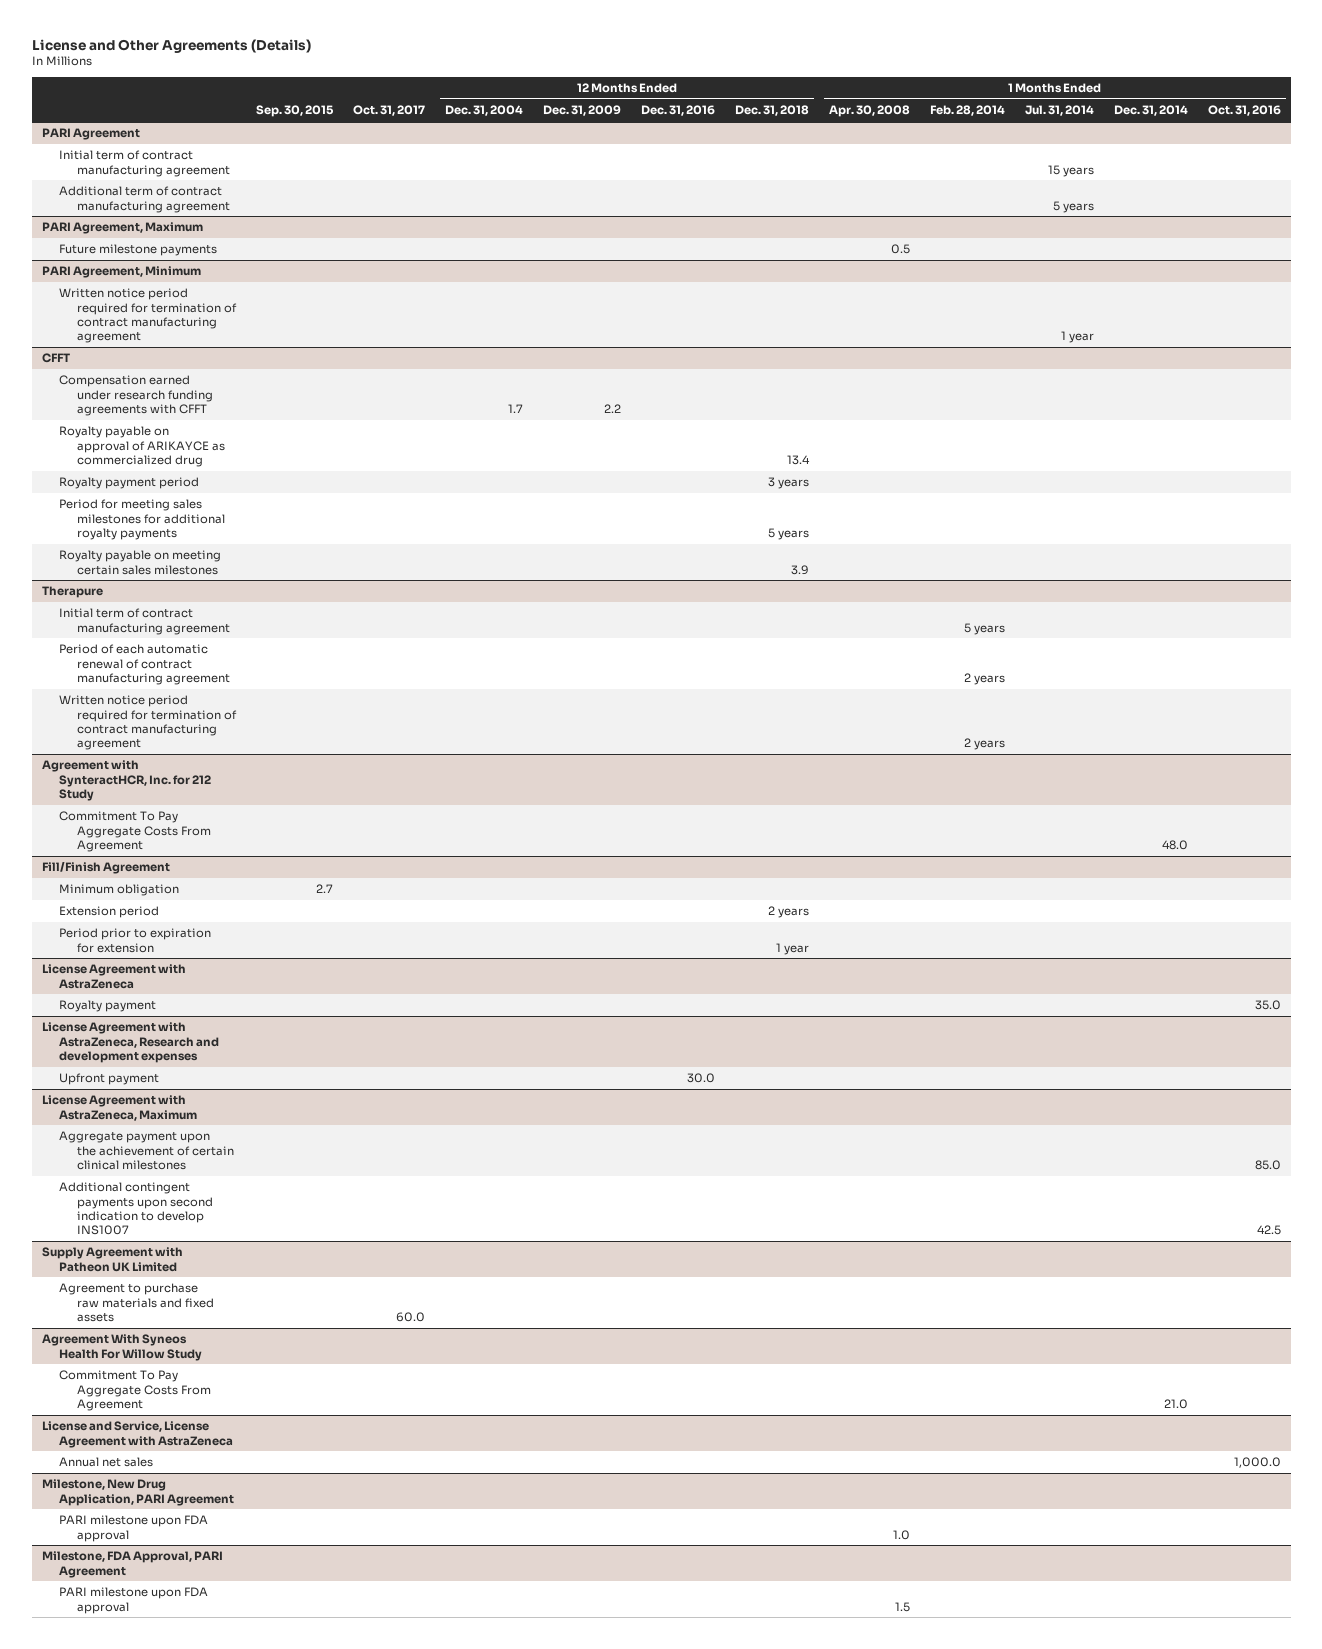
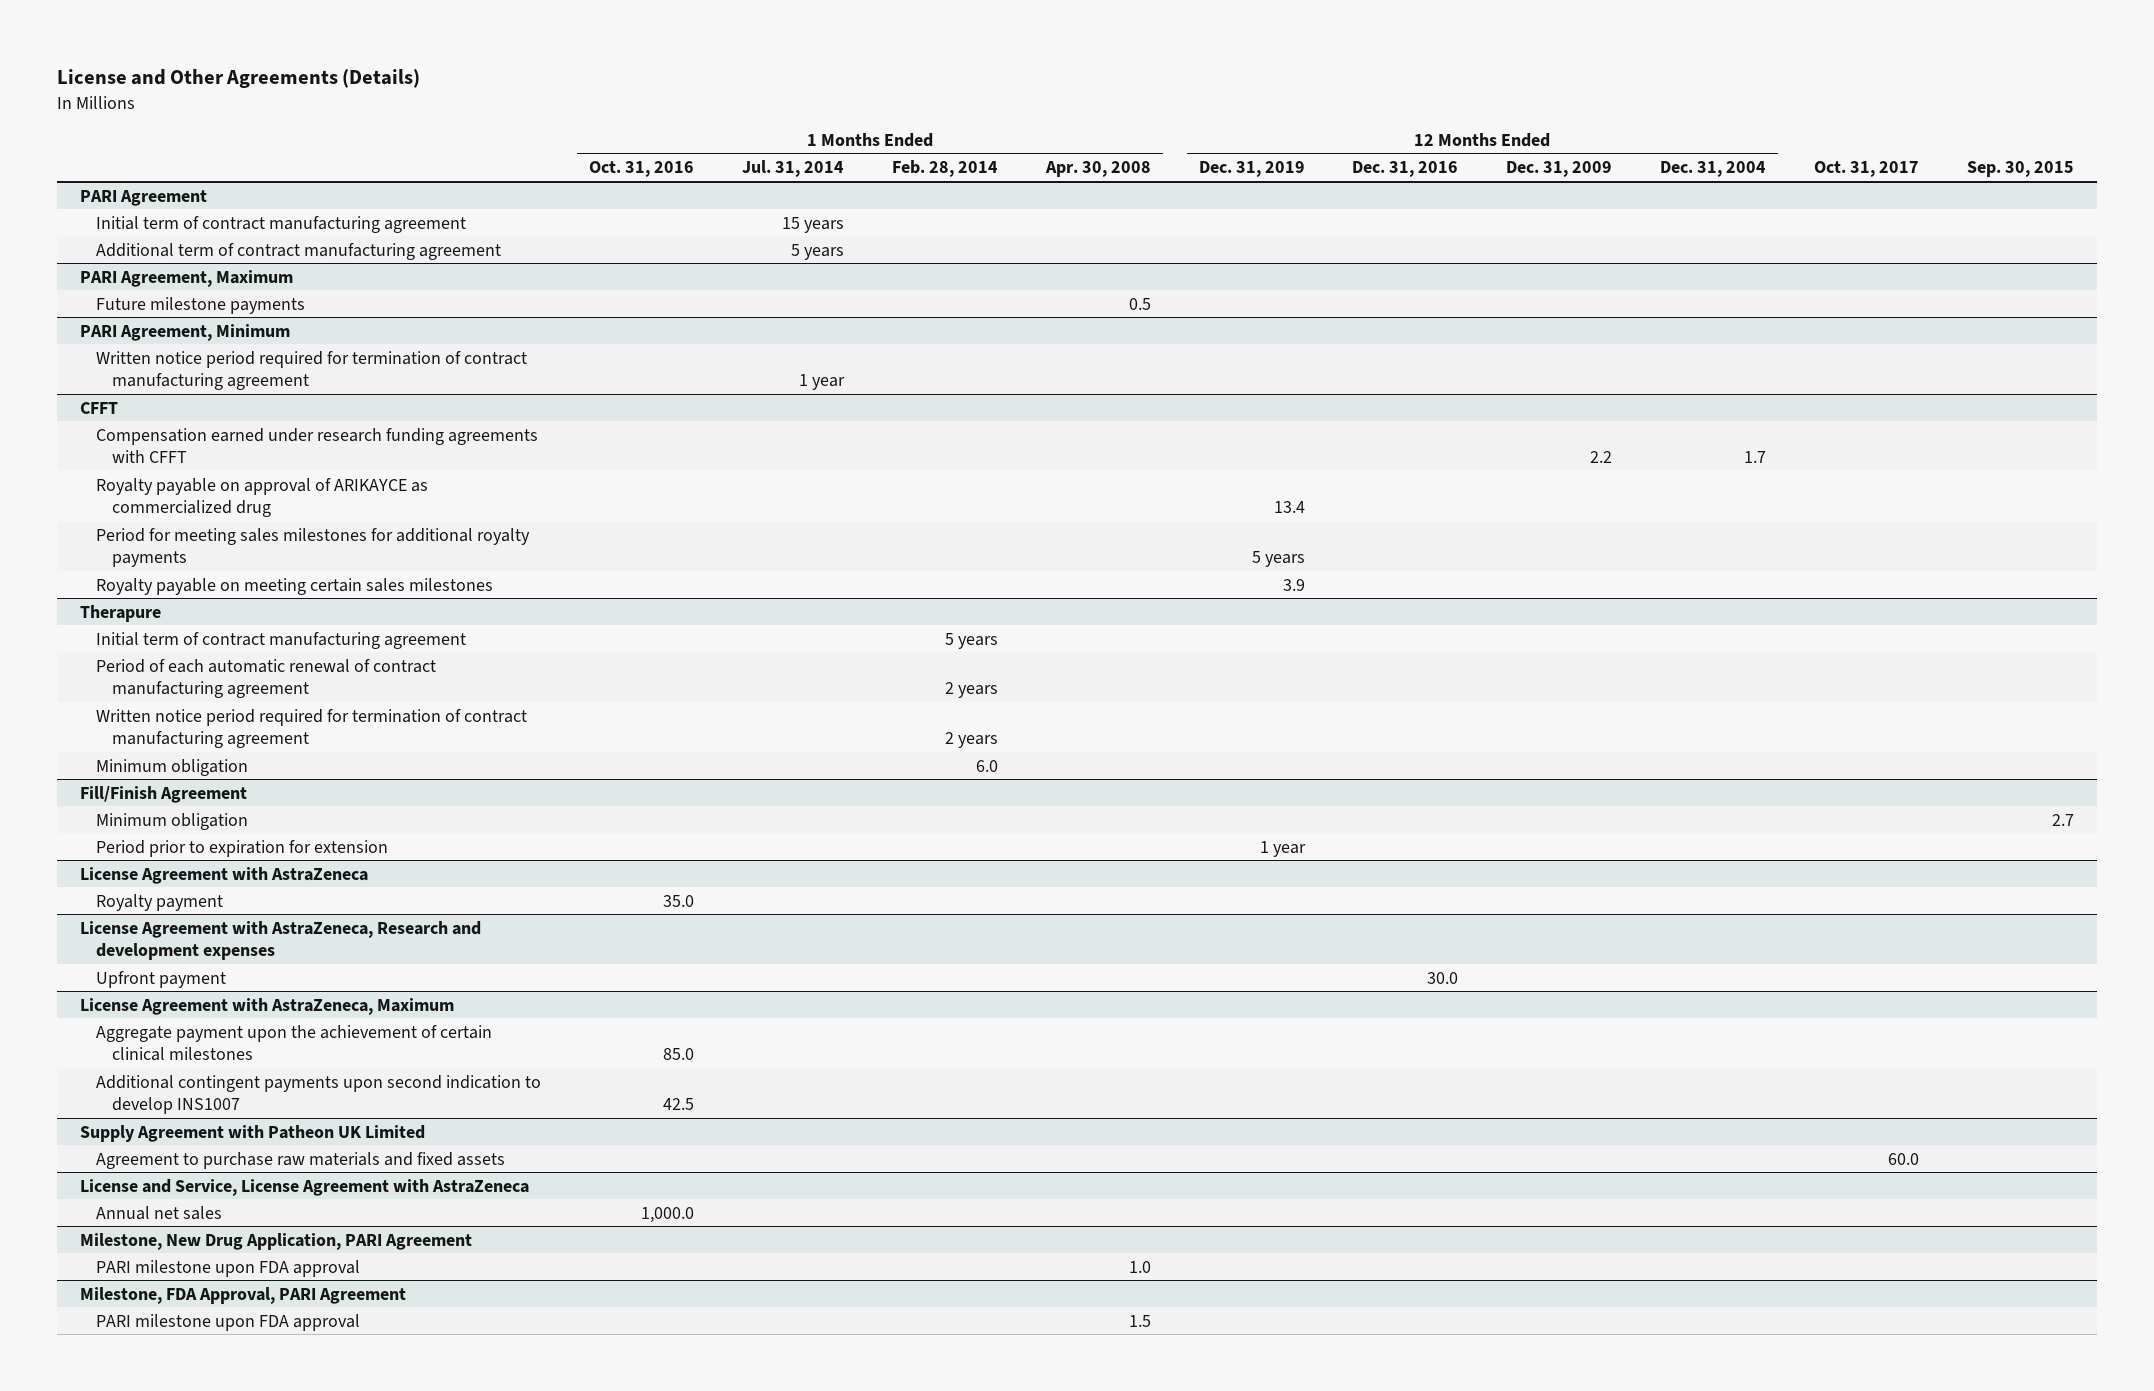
[734,105,809,117] Dec. 31, 2018 -> none
[1113,105,1188,117] Dec. 31, 2014 -> none
none -> [1198,161,1305,178] Dec. 31, 2019
[59,477,200,490] Royalty payment period -> none
[41,760,212,801] Agreement with SynteractHCR, Inc. for 212 Study -> none
[59,811,211,852] Commitment To Pay Aggregate Costs From Agreement -> none
none -> [96,758,249,776] Minimum obligation
[59,906,160,919] Extension period -> none
[41,1334,203,1361] Agreement With Syneos Health For Willow Study -> none
[59,1370,211,1411] Commitment To Pay Aggregate Costs From Agreement -> none

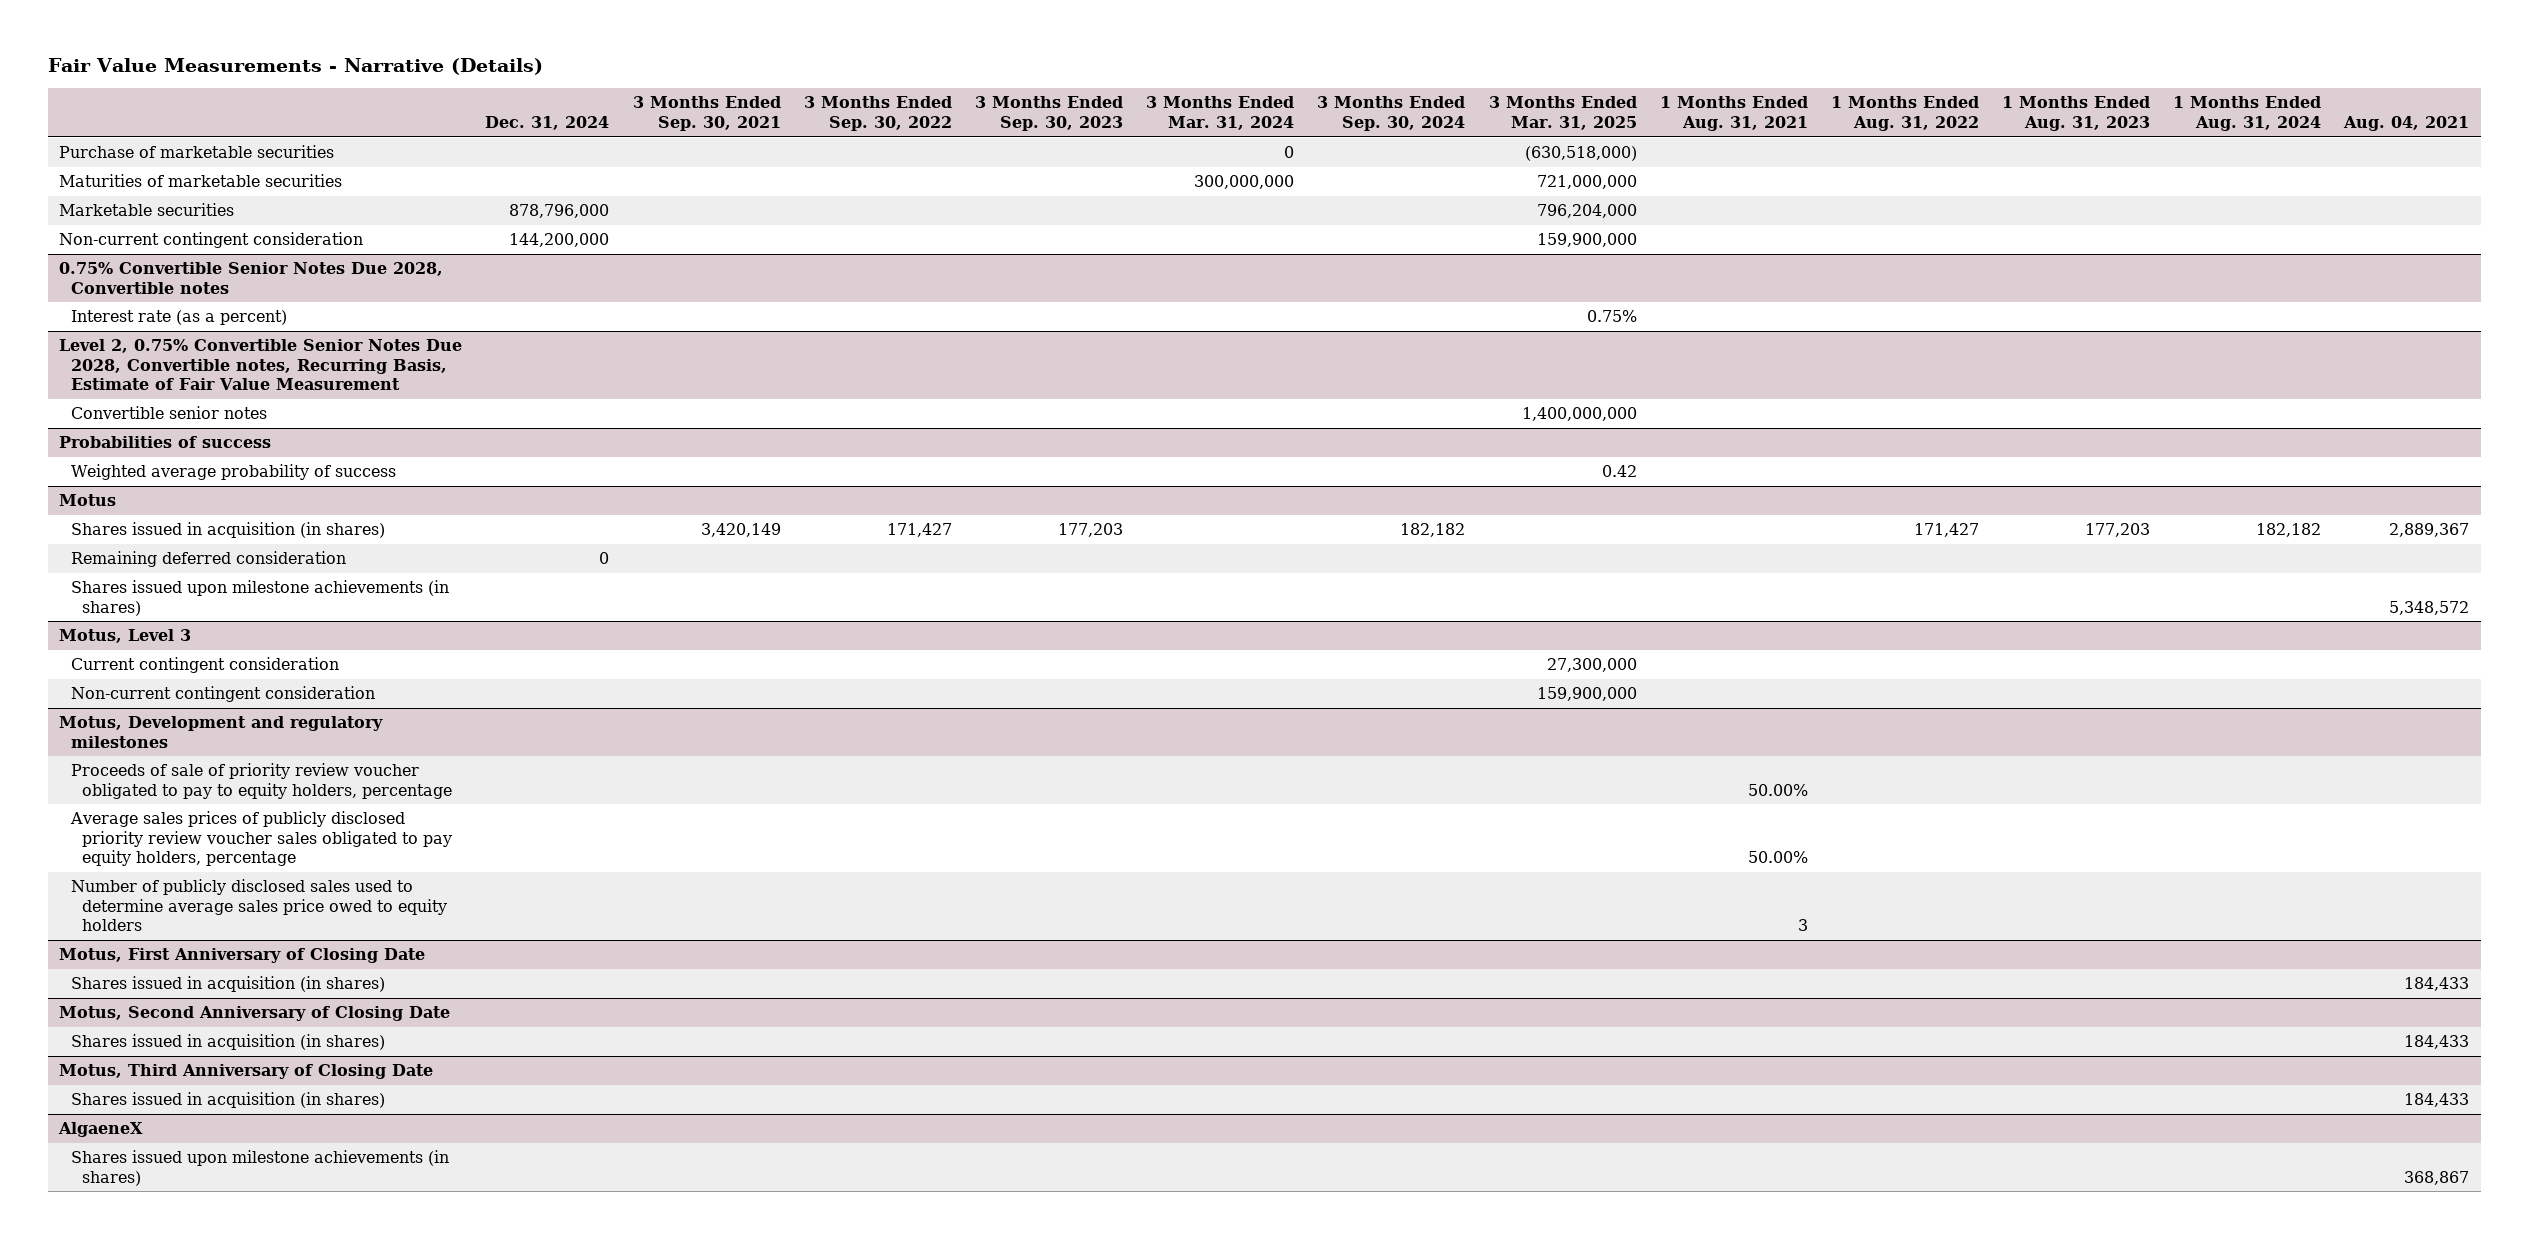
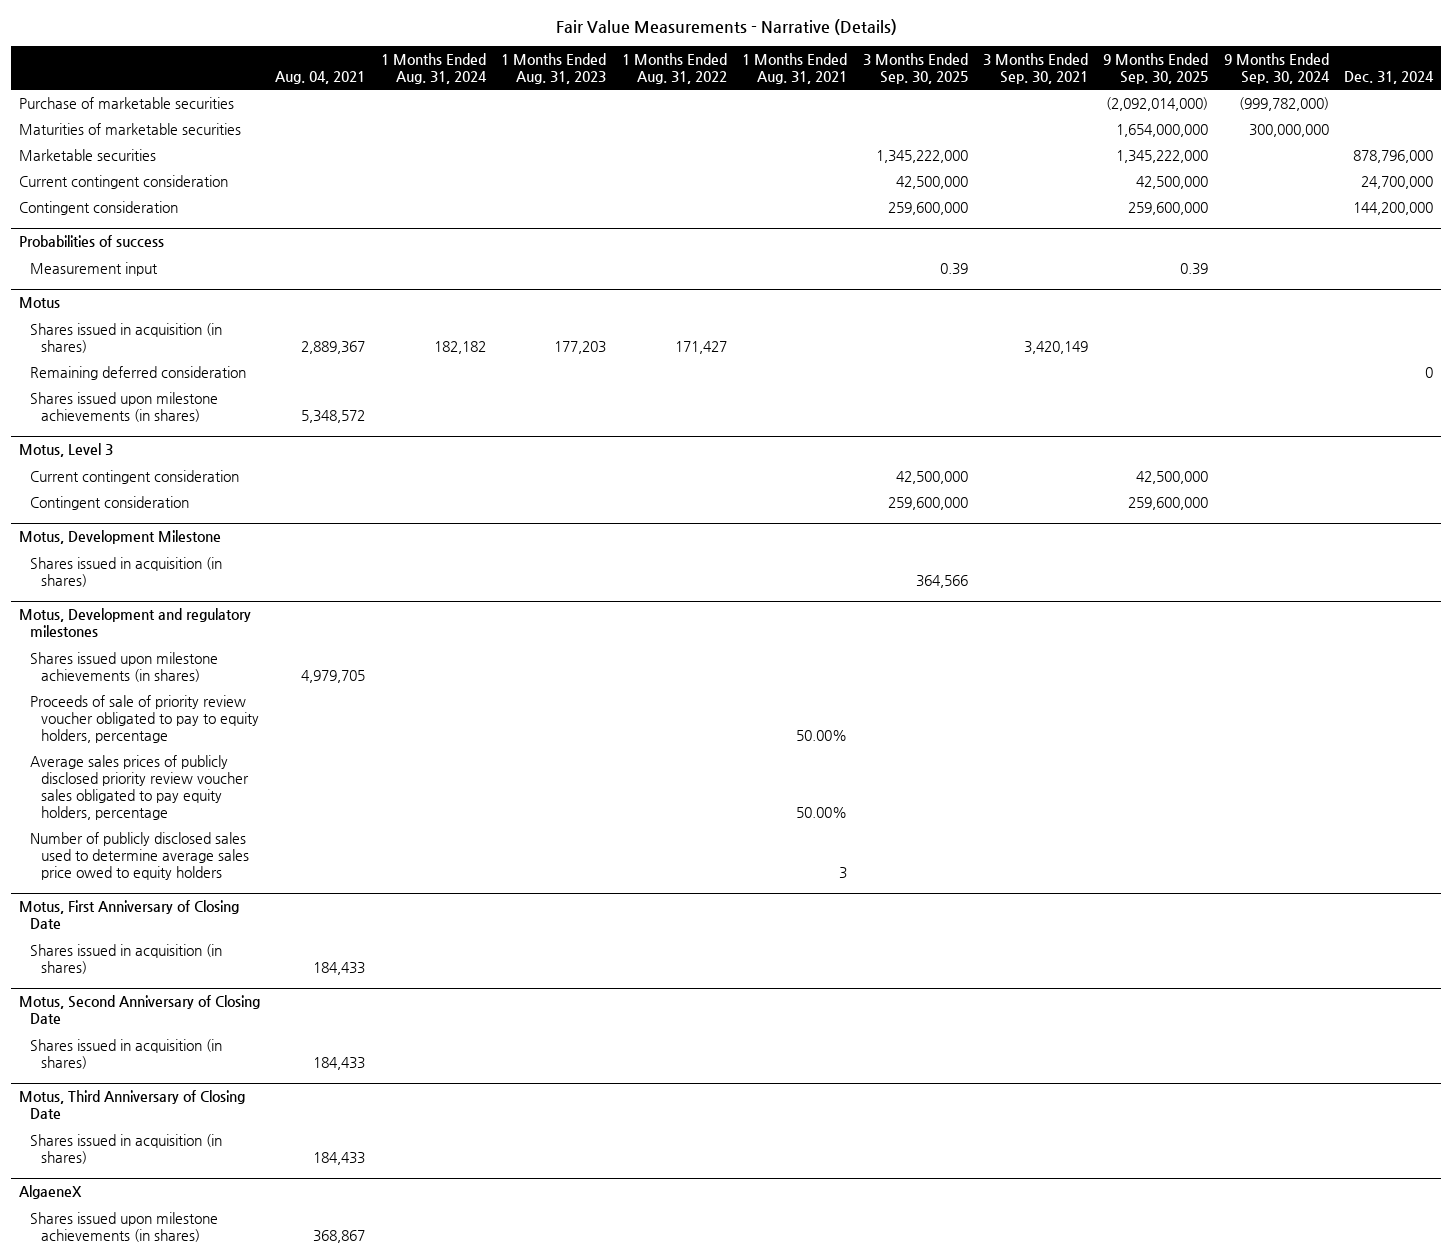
[803,96,952,131] 3 Months Ended Sep. 30, 2022 -> none
[974,96,1123,131] 3 Months Ended Sep. 30, 2023 -> none
[1146,96,1295,130] 3 Months Ended Mar. 31, 2024 -> none
[1317,96,1466,131] 3 Months Ended Sep. 30, 2024 -> none
[1488,96,1637,130] 3 Months Ended Mar. 31, 2025 -> none
none -> [862,52,968,84] 3 Months Ended Sep. 30, 2025
none -> [1103,52,1209,84] 9 Months Ended Sep. 30, 2025
none -> [1223,52,1330,84] 9 Months Ended Sep. 30, 2024
[59,262,444,294] 0.75% Convertible Senior Notes Due 2028, Convertible notes -> none
[70,310,287,326] Interest rate (as a percent) -> none
[59,339,463,391] Level 2, 0.75% Convertible Senior Notes Due 2028, Convertible notes, Recurring Basis, Estimate of Fair Value Measurement -> none
[70,406,267,420] Convertible senior notes -> none
none -> [18,174,228,189] Current contingent consideration
[59,232,364,249] Non-current contingent consideration -> [18,200,178,215] Contingent consideration
[70,464,396,481] Weighted average probability of success -> [29,261,158,276] Measurement input
[70,686,375,703] Non-current contingent consideration -> [29,495,189,510] Contingent consideration
none -> [18,530,221,545] Motus, Development Milestone
none -> [29,556,222,587] Shares issued in acquisition (in shares)
none -> [29,651,218,682] Shares issued upon milestone achievements (in shares)

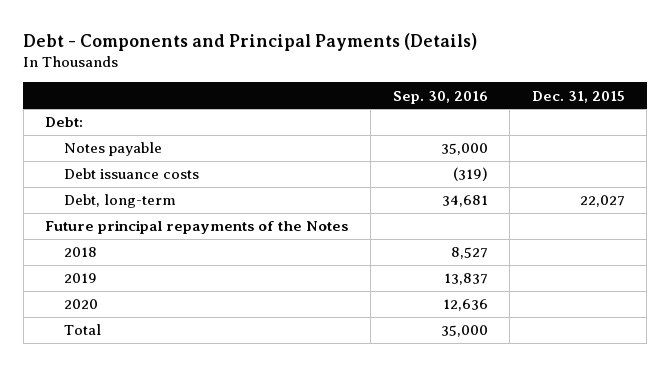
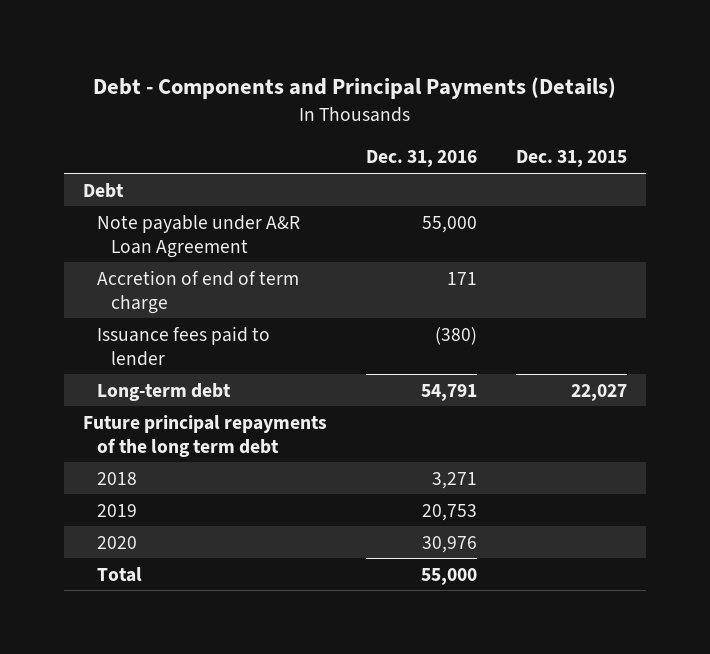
[392,90,488,104] Sep. 30, 2016 -> none
none -> [365,150,477,168] Dec. 31, 2016
[64,168,200,180] Debt issuance costs -> none
[45,117,84,128] Debt: -> [83,182,125,198] Debt
[64,142,163,157] Notes payable -> [97,214,301,258] Note payable under A&R Loan Agreement
none -> [97,269,300,314] Accretion of end of term charge
none -> [97,325,271,366] Issuance fees paid to lender
[64,194,177,209] Debt, long-term -> [97,382,232,401] Long-term debt
[45,220,349,235] Future principal repayments of the Notes -> [83,414,328,457] Future principal repayments of the long term debt

